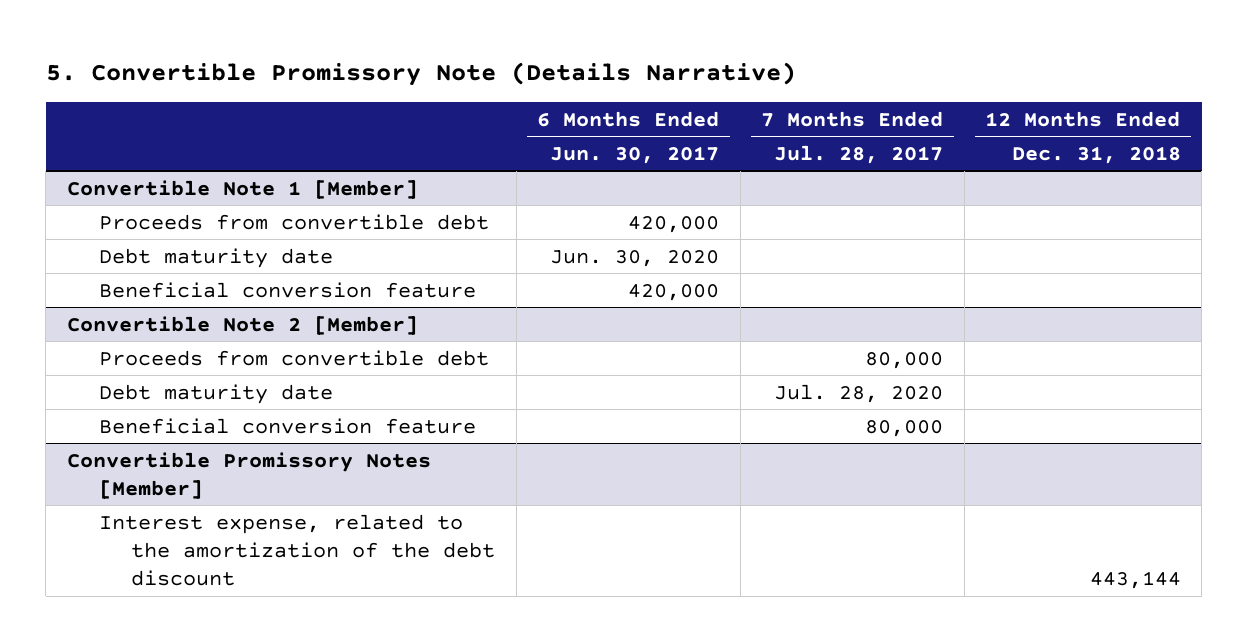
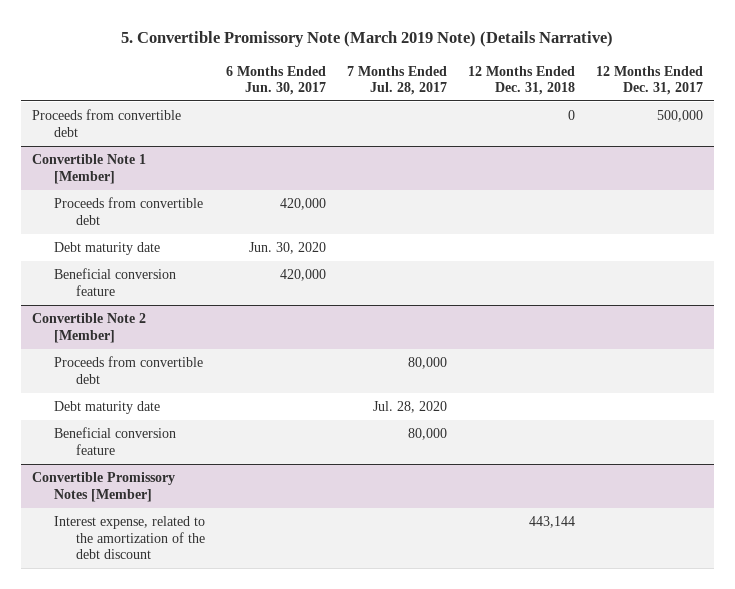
[45,62,796,87] 5. Convertible Promissory Note (Details Narrative) -> [121,31,614,48] 5. Convertible Promissory Note (March 2019 Note) (Details Narrative)
none -> [596,65,704,95] 12 Months Ended Dec. 31, 2017
none -> [31,109,181,137] Proceeds from convertible debt

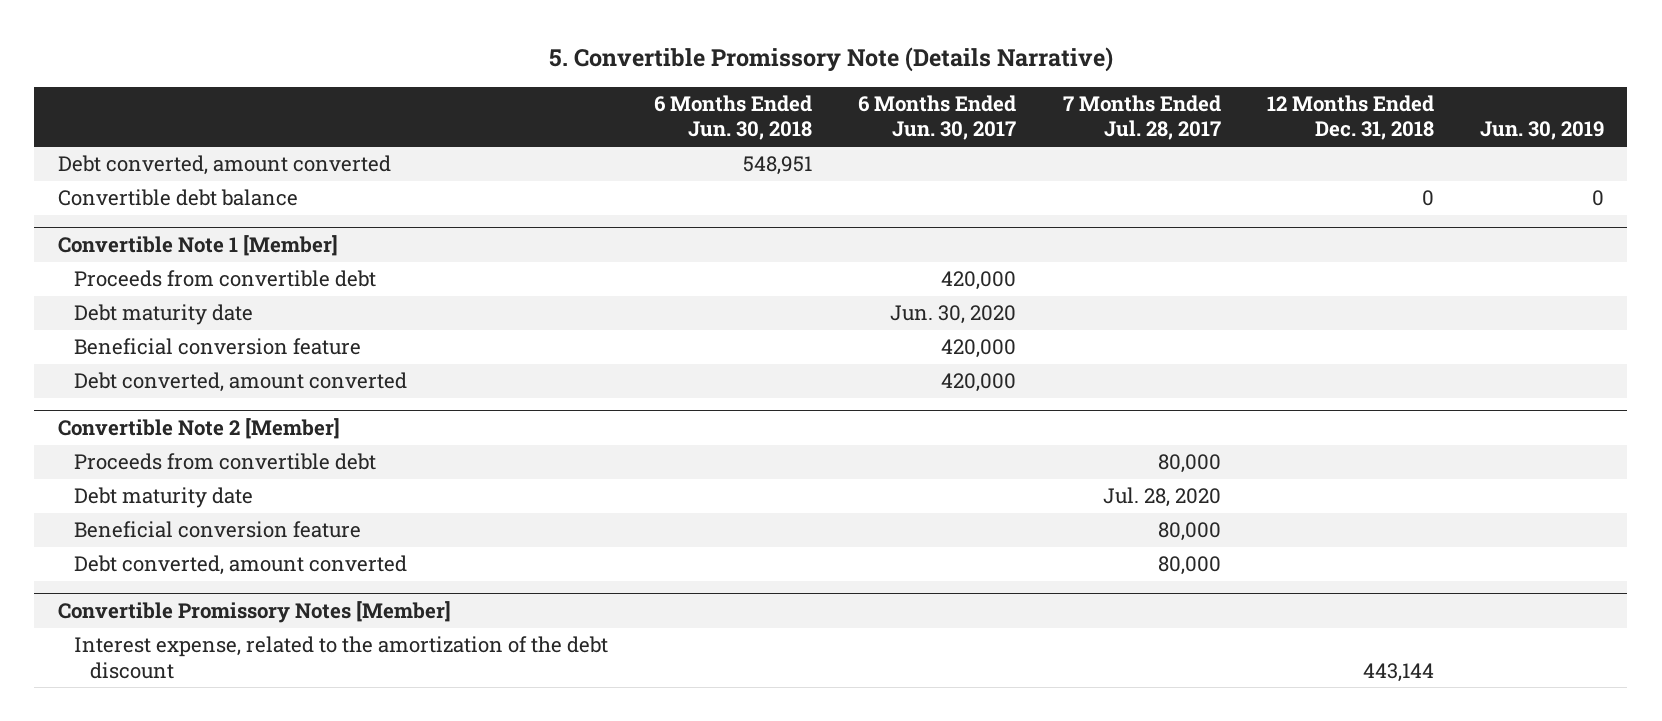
[121,31,614,48] 5. Convertible Promissory Note (March 2019 Note) (Details Narrative) -> [548,47,1113,73] 5. Convertible Promissory Note (Details Narrative)
[596,65,704,95] 12 Months Ended Dec. 31, 2017 -> none
none -> [654,95,813,141] 6 Months Ended Jun. 30, 2018
none -> [1480,121,1605,141] Jun. 30, 2019
[31,109,181,137] Proceeds from convertible debt -> none
none -> [57,155,391,176] Debt converted, amount converted
none -> [57,189,298,207] Convertible debt balance
none -> [73,372,407,393] Debt converted, amount converted
none -> [73,555,407,576] Debt converted, amount converted

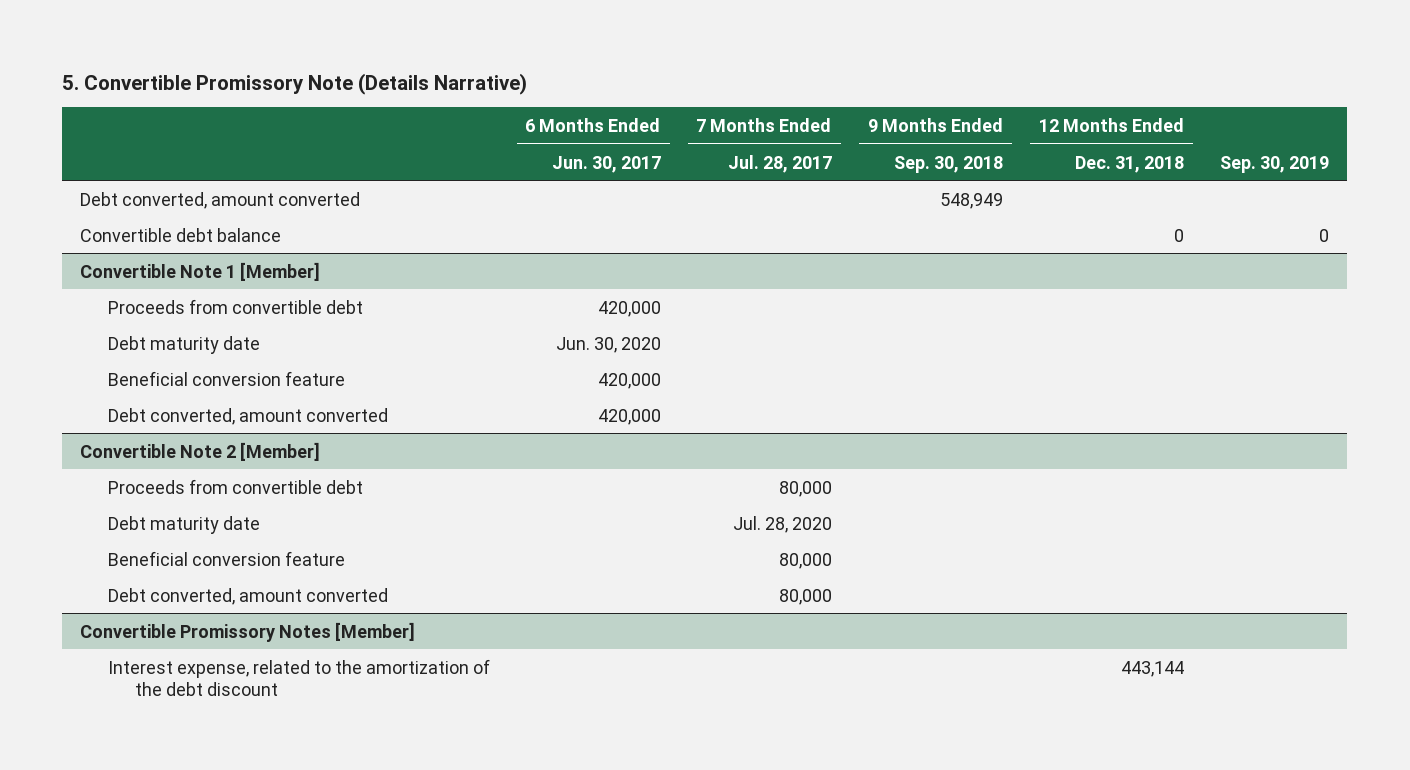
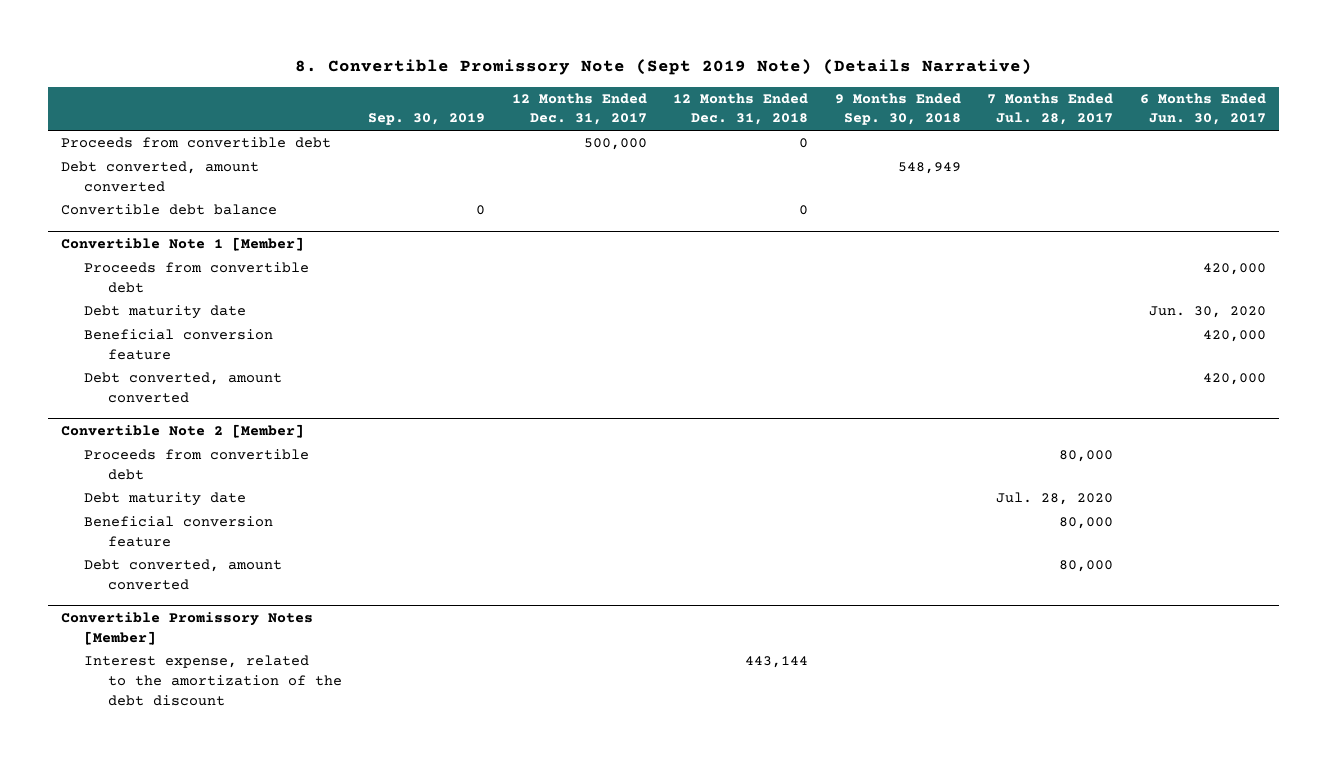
[62,72,528,95] 5. Convertible Promissory Note (Details Narrative) -> [294,59,1032,76] 8. Convertible Promissory Note (Sept 2019 Note) (Details Narrative)
none -> [511,92,647,126] 12 Months Ended Dec. 31, 2017
none -> [61,137,332,149] Proceeds from convertible debt

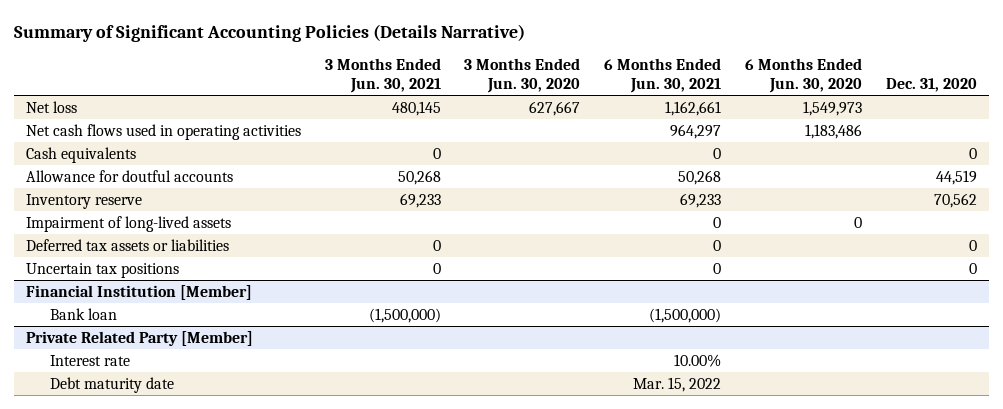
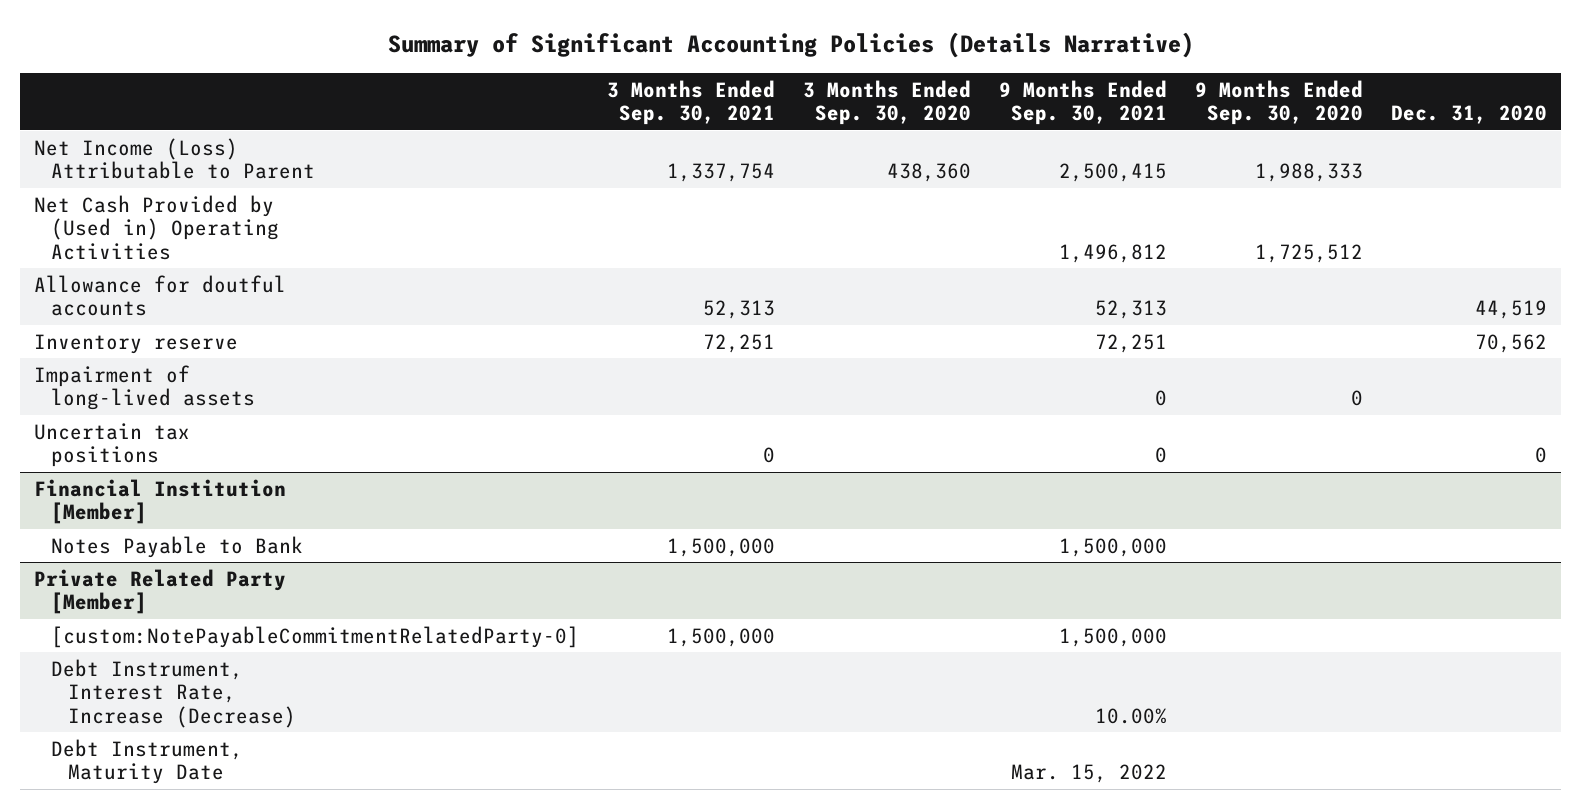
[324,58,441,94] 3 Months Ended Jun. 30, 2021 -> none
[464,58,581,94] 3 Months Ended Jun. 30, 2020 -> none
[604,58,722,94] 6 Months Ended Jun. 30, 2021 -> none
[745,58,863,94] 6 Months Ended Jun. 30, 2020 -> none
none -> [606,79,775,126] 3 Months Ended Sep. 30, 2021
none -> [802,79,971,126] 3 Months Ended Sep. 30, 2020
none -> [998,79,1167,126] 9 Months Ended Sep. 30, 2021
none -> [1194,79,1363,126] 9 Months Ended Sep. 30, 2020
[25,146,136,163] Cash equivalents -> none
[25,100,77,113] Net loss -> [34,137,316,180] Net Income (Loss) Attributable to Parent
[25,123,301,140] Net cash flows used in operating activities -> [34,194,280,261] Net Cash Provided by (Used in) Operating Activities
[25,238,229,251] Deferred tax assets or liabilities -> none
[50,307,118,320] Bank loan -> [51,535,304,558] Notes Payable to Bank
none -> [51,625,580,648] [custom:NotePayableCommitmentRelatedParty-0]
[50,354,131,366] Interest rate -> [51,658,296,729] Debt Instrument, Interest Rate, Increase (Decrease)
[50,376,175,393] Debt maturity date -> [51,738,244,785] Debt Instrument, Maturity Date

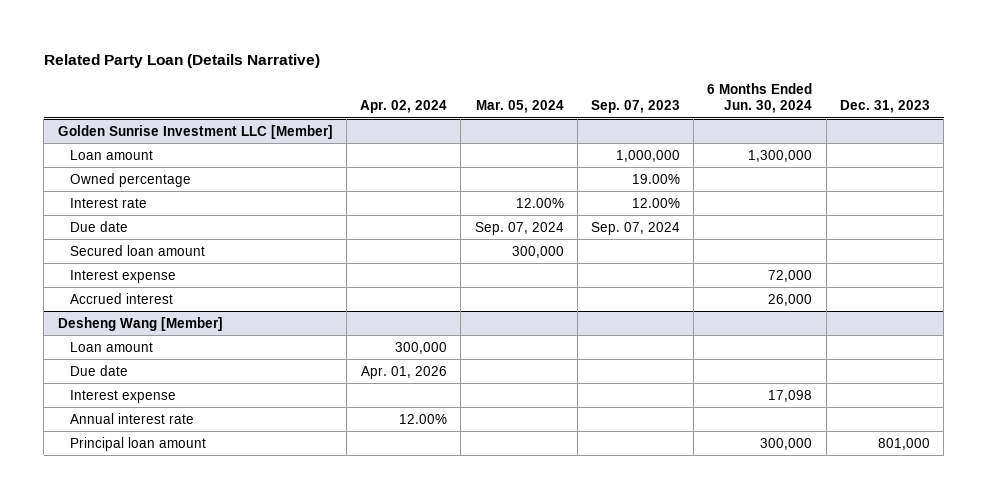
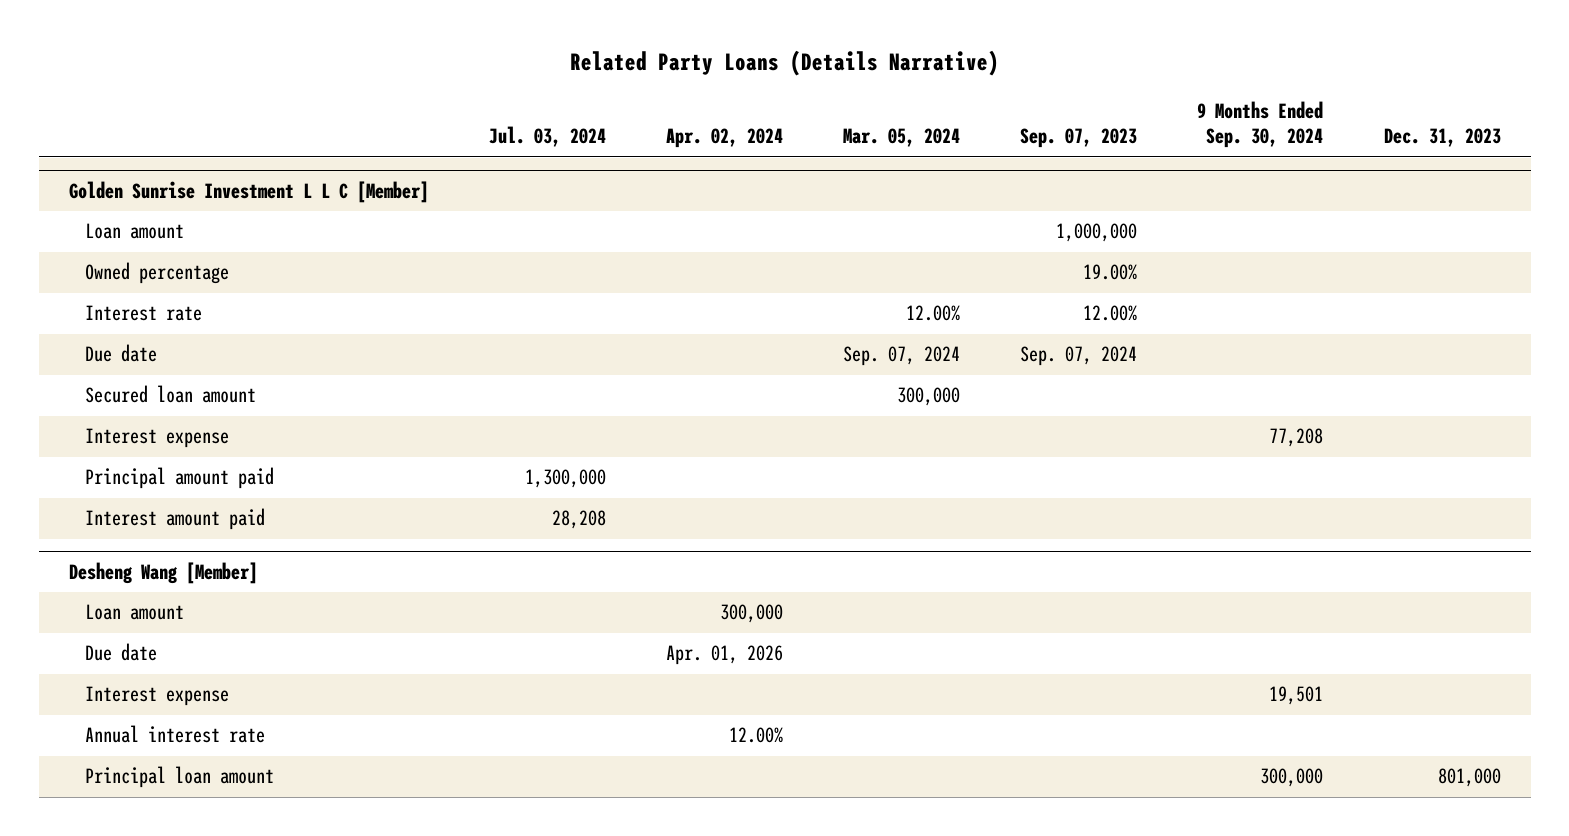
[43,53,320,68] Related Party Loan (Details Narrative) -> [569,50,999,77] Related Party Loans (Details Narrative)
[707,83,813,114] 6 Months Ended Jun. 30, 2024 -> none
none -> [488,126,606,148] Jul. 03, 2024
none -> [1197,101,1324,149] 9 Months Ended Sep. 30, 2024
[57,124,333,139] Golden Sunrise Investment LLC [Member] -> [68,180,429,203] Golden Sunrise Investment L L C [Member]
[70,292,174,304] Accrued interest -> none
none -> [85,467,275,490] Principal amount paid
none -> [85,508,266,531] Interest amount paid

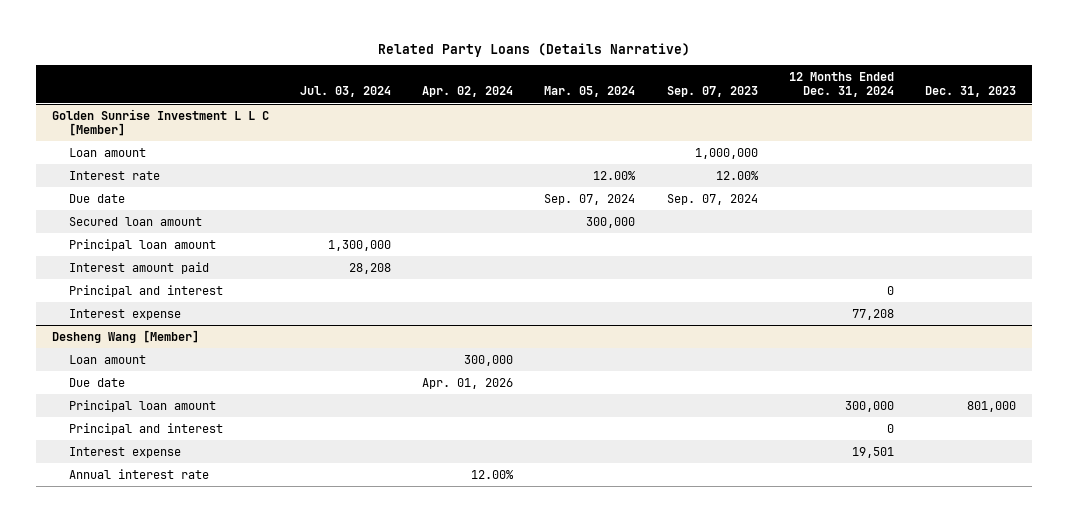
[1197,101,1324,149] 9 Months Ended Sep. 30, 2024 -> none
none -> [788,71,894,98] 12 Months Ended Dec. 31, 2024
[85,262,230,285] Owned percentage -> none
[85,467,275,490] Principal amount paid -> [68,238,216,251] Principal loan amount
none -> [68,284,223,297] Principal and interest
[85,428,230,449] Interest expense -> [68,308,181,320] Interest expense
[85,766,275,789] Principal loan amount -> [68,399,216,412] Principal loan amount
none -> [68,422,223,435] Principal and interest

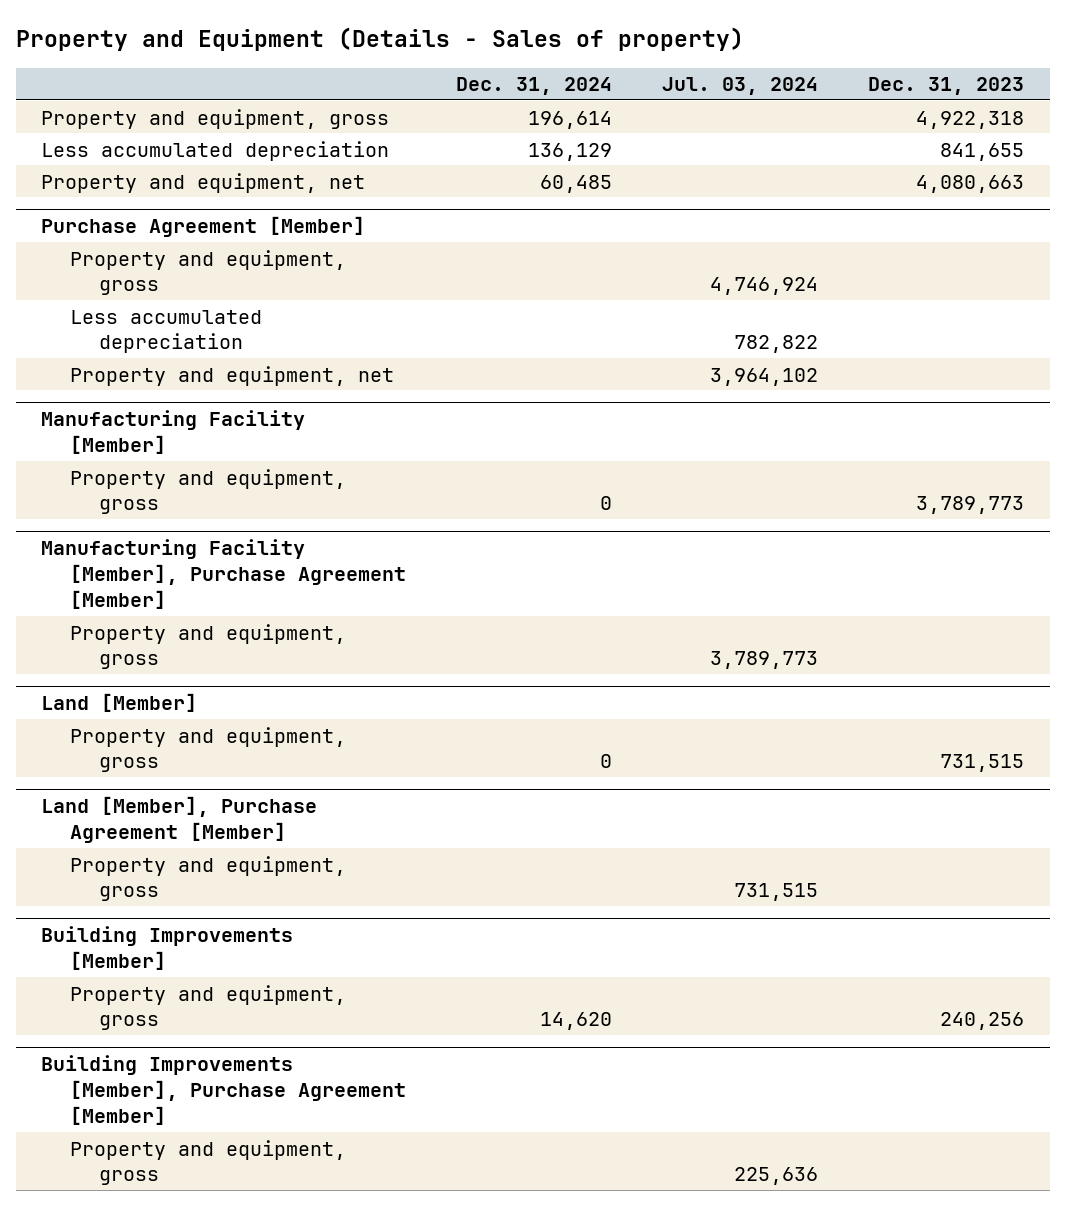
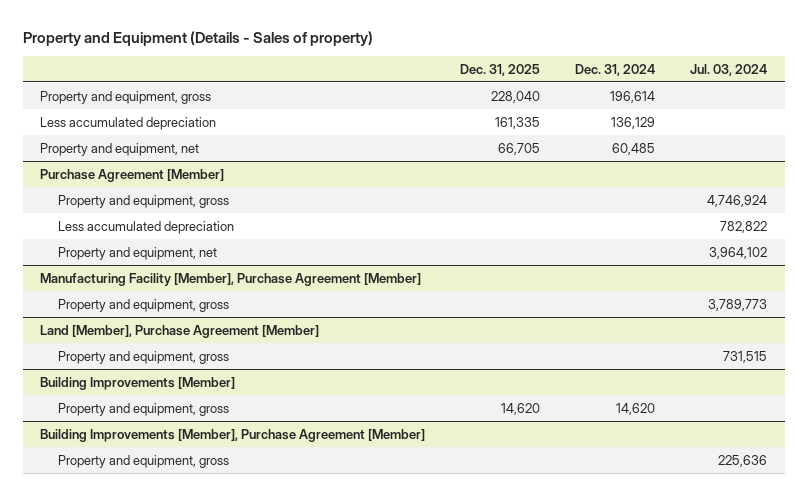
[868,77,1025,96] Dec. 31, 2023 -> none
none -> [460,63,541,76] Dec. 31, 2025
[41,410,306,455] Manufacturing Facility [Member] -> none
[69,468,346,515] Property and equipment, gross -> none
[41,693,198,713] Land [Member] -> none
[69,726,346,773] Property and equipment, gross -> none

